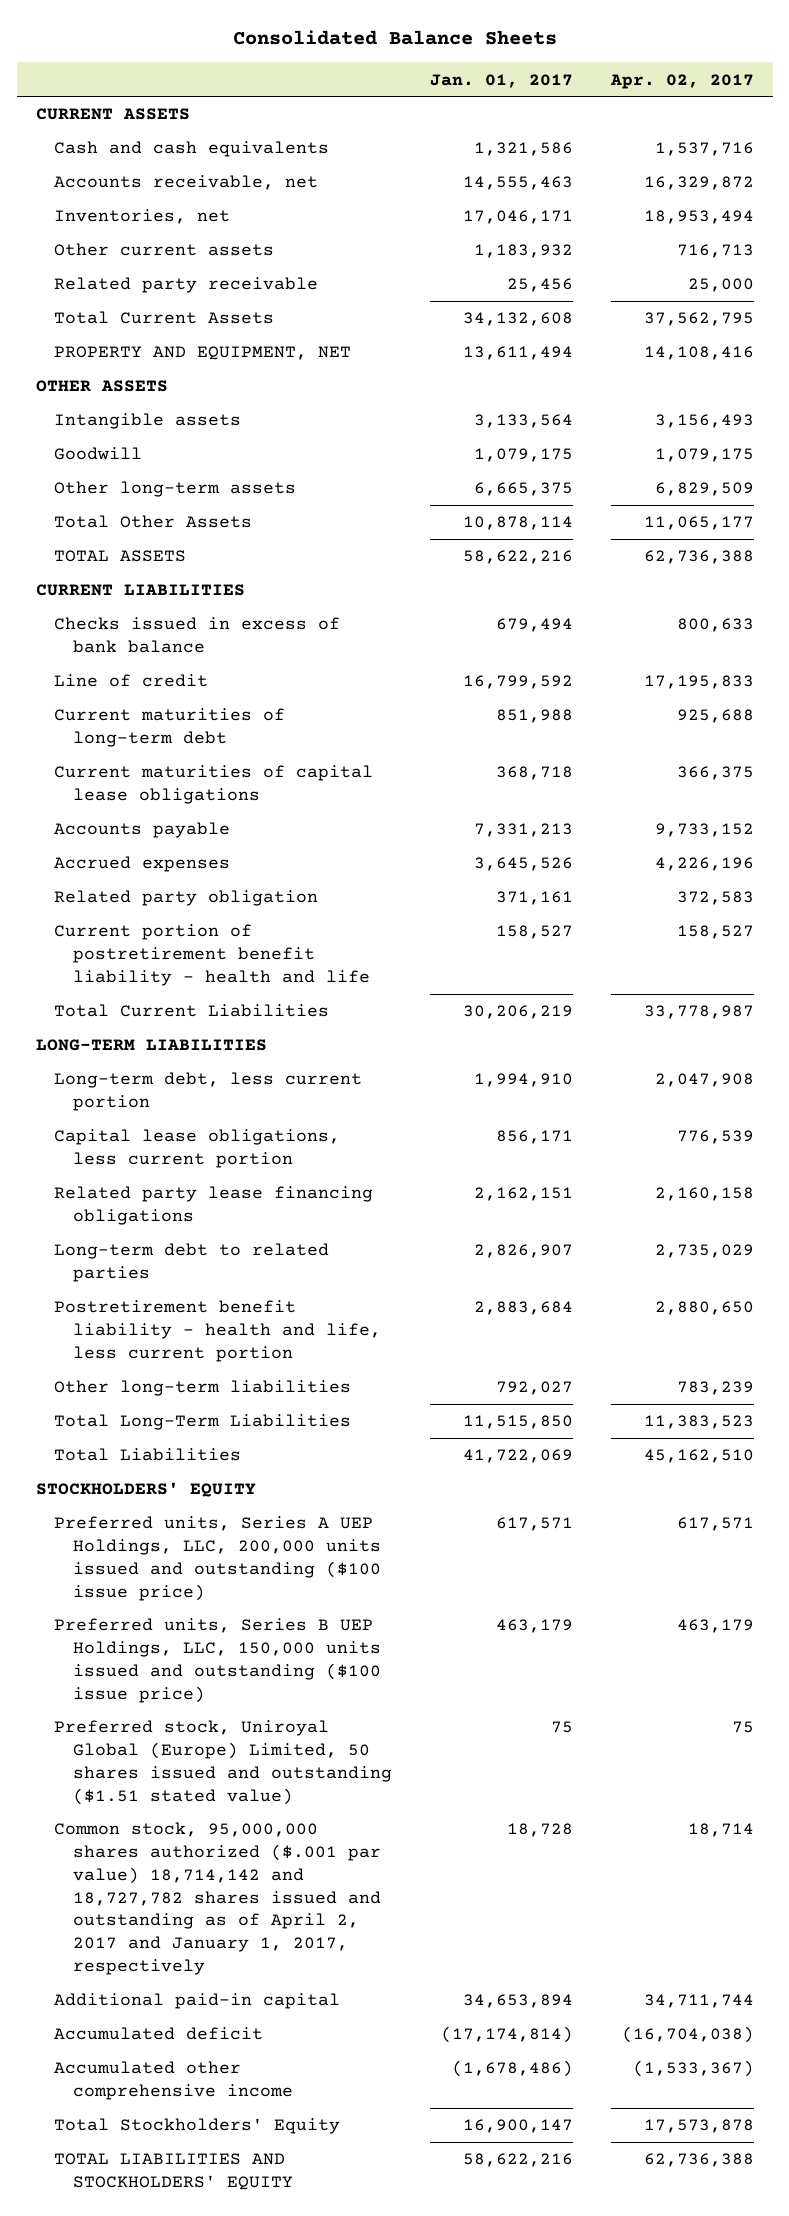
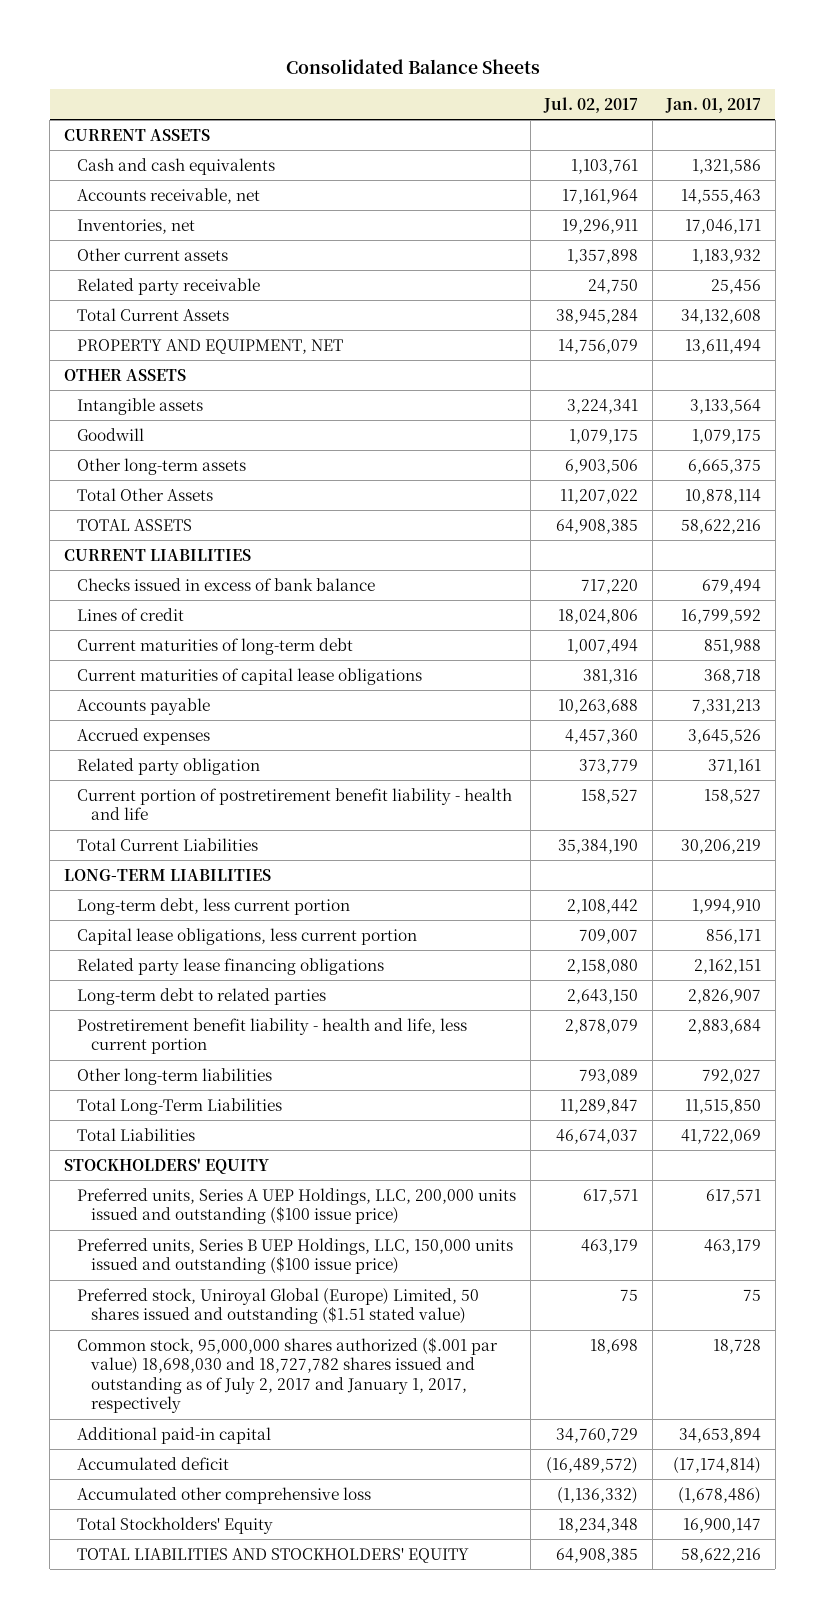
[609,73,754,89] Apr. 02, 2017 -> none
none -> [543,96,639,113] Jul. 02, 2017
[54,674,209,688] Line of credit -> [77,607,185,621] Lines of credit
[54,1822,381,1975] Common stock, 95,000,000 shares authorized ($.001 par value) 18,714,142 and 18,727,782 shares issued and outstanding as of April 2, 2017 and January 1, 2017, respectively -> [77,1336,499,1414] Common stock, 95,000,000 shares authorized ($.001 par value) 18,698,030 and 18,727,782 shares issued and outstanding as of July 2, 2017 and January 1, 2017, respectively
[54,2061,293,2101] Accumulated other comprehensive income -> [77,1486,372,1504] Accumulated other comprehensive loss

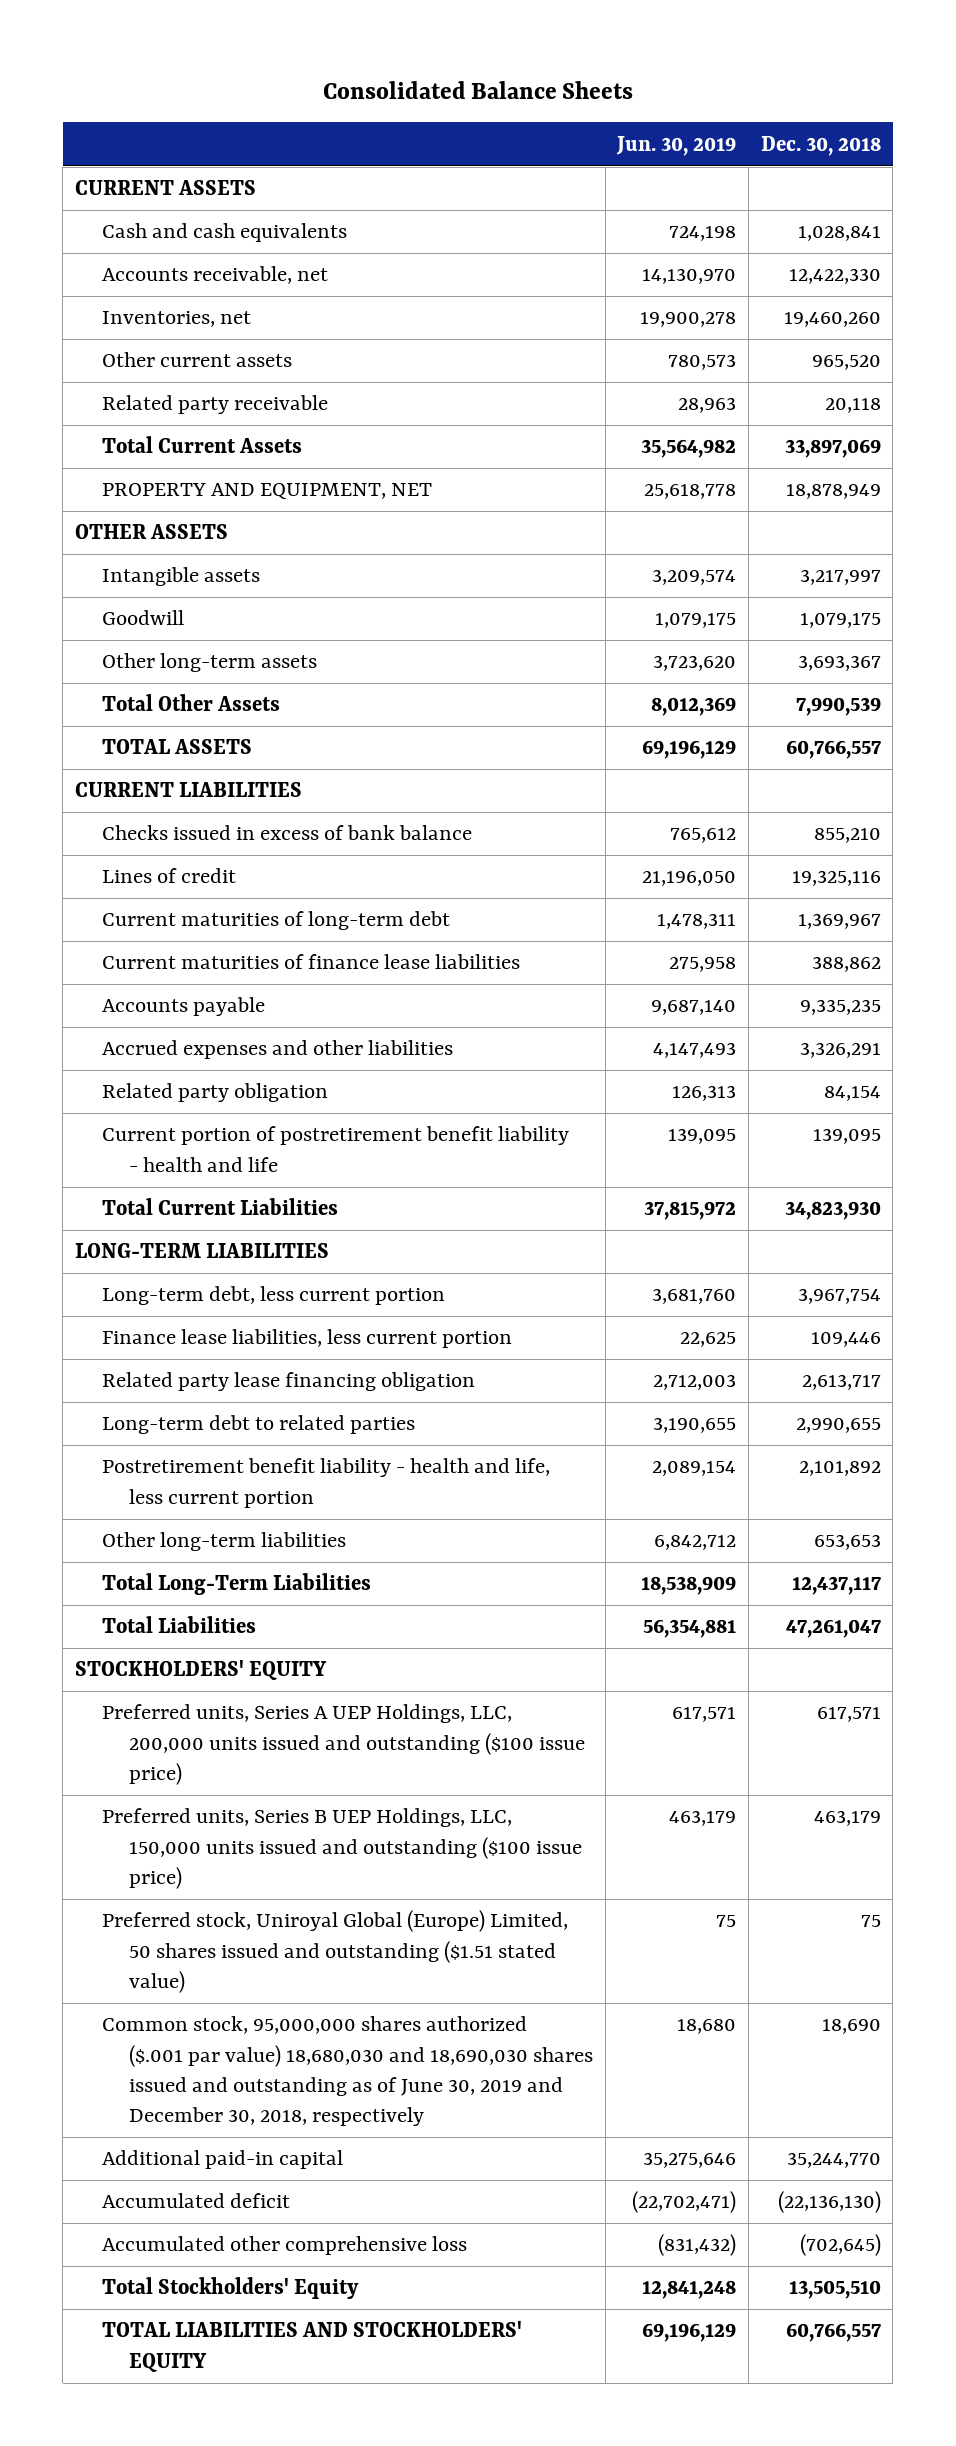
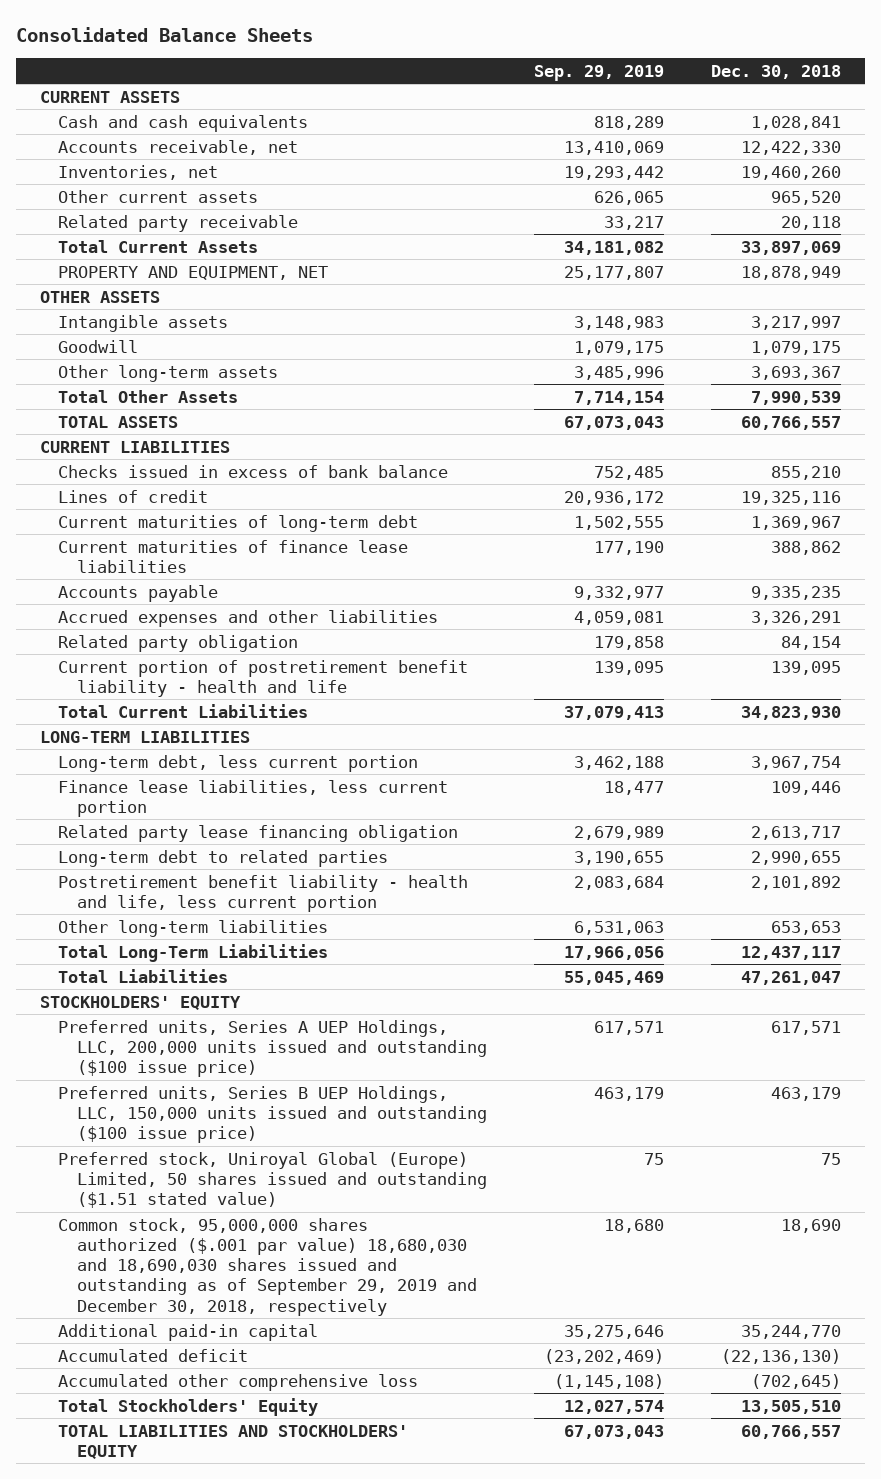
[616,135,737,156] Jun. 30, 2019 -> none
none -> [533,64,664,81] Sep. 29, 2019
[101,2016,593,2126] Common stock, 95,000,000 shares authorized ($.001 par value) 18,680,030 and 18,690,030 shares issued and outstanding as of June 30, 2019 and December 30, 2018, respectively -> [58,1217,477,1316] Common stock, 95,000,000 shares authorized ($.001 par value) 18,680,030 and 18,690,030 shares issued and outstanding as of September 29, 2019 and December 30, 2018, respectively

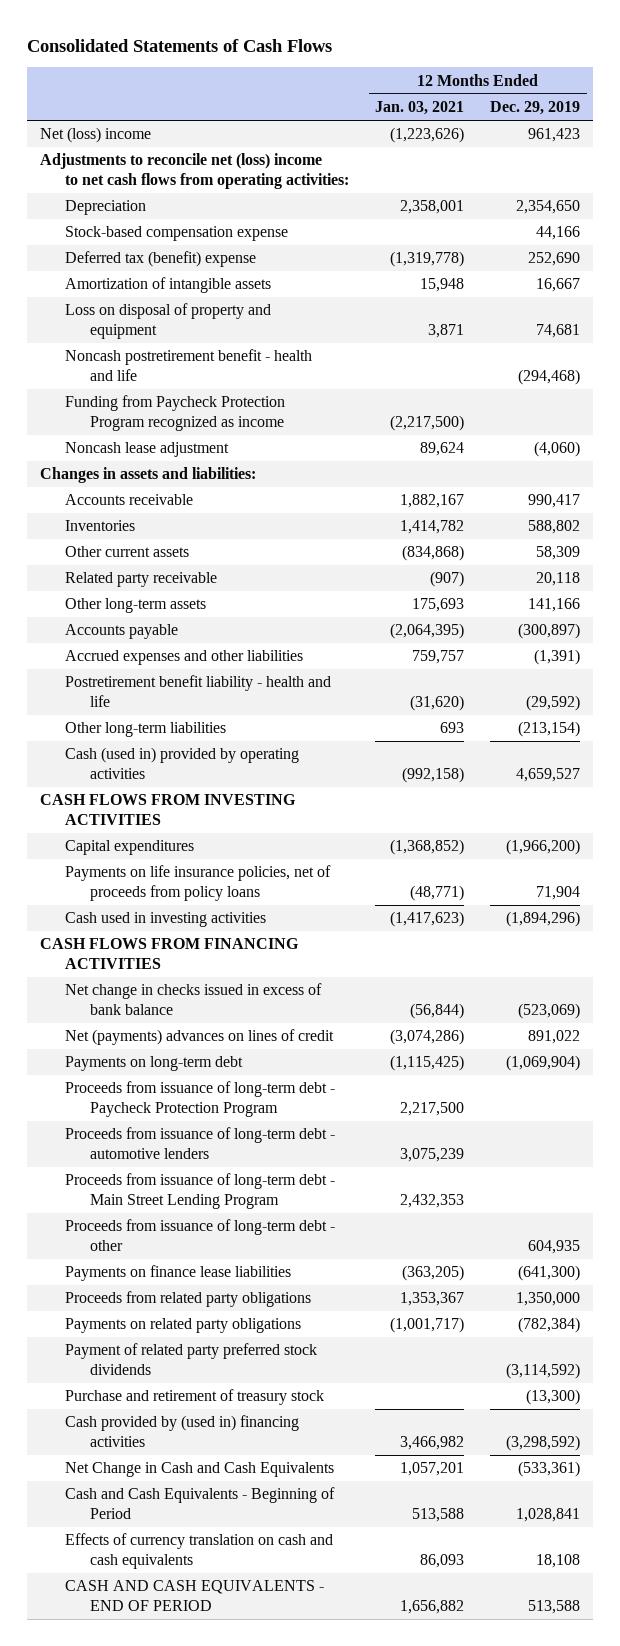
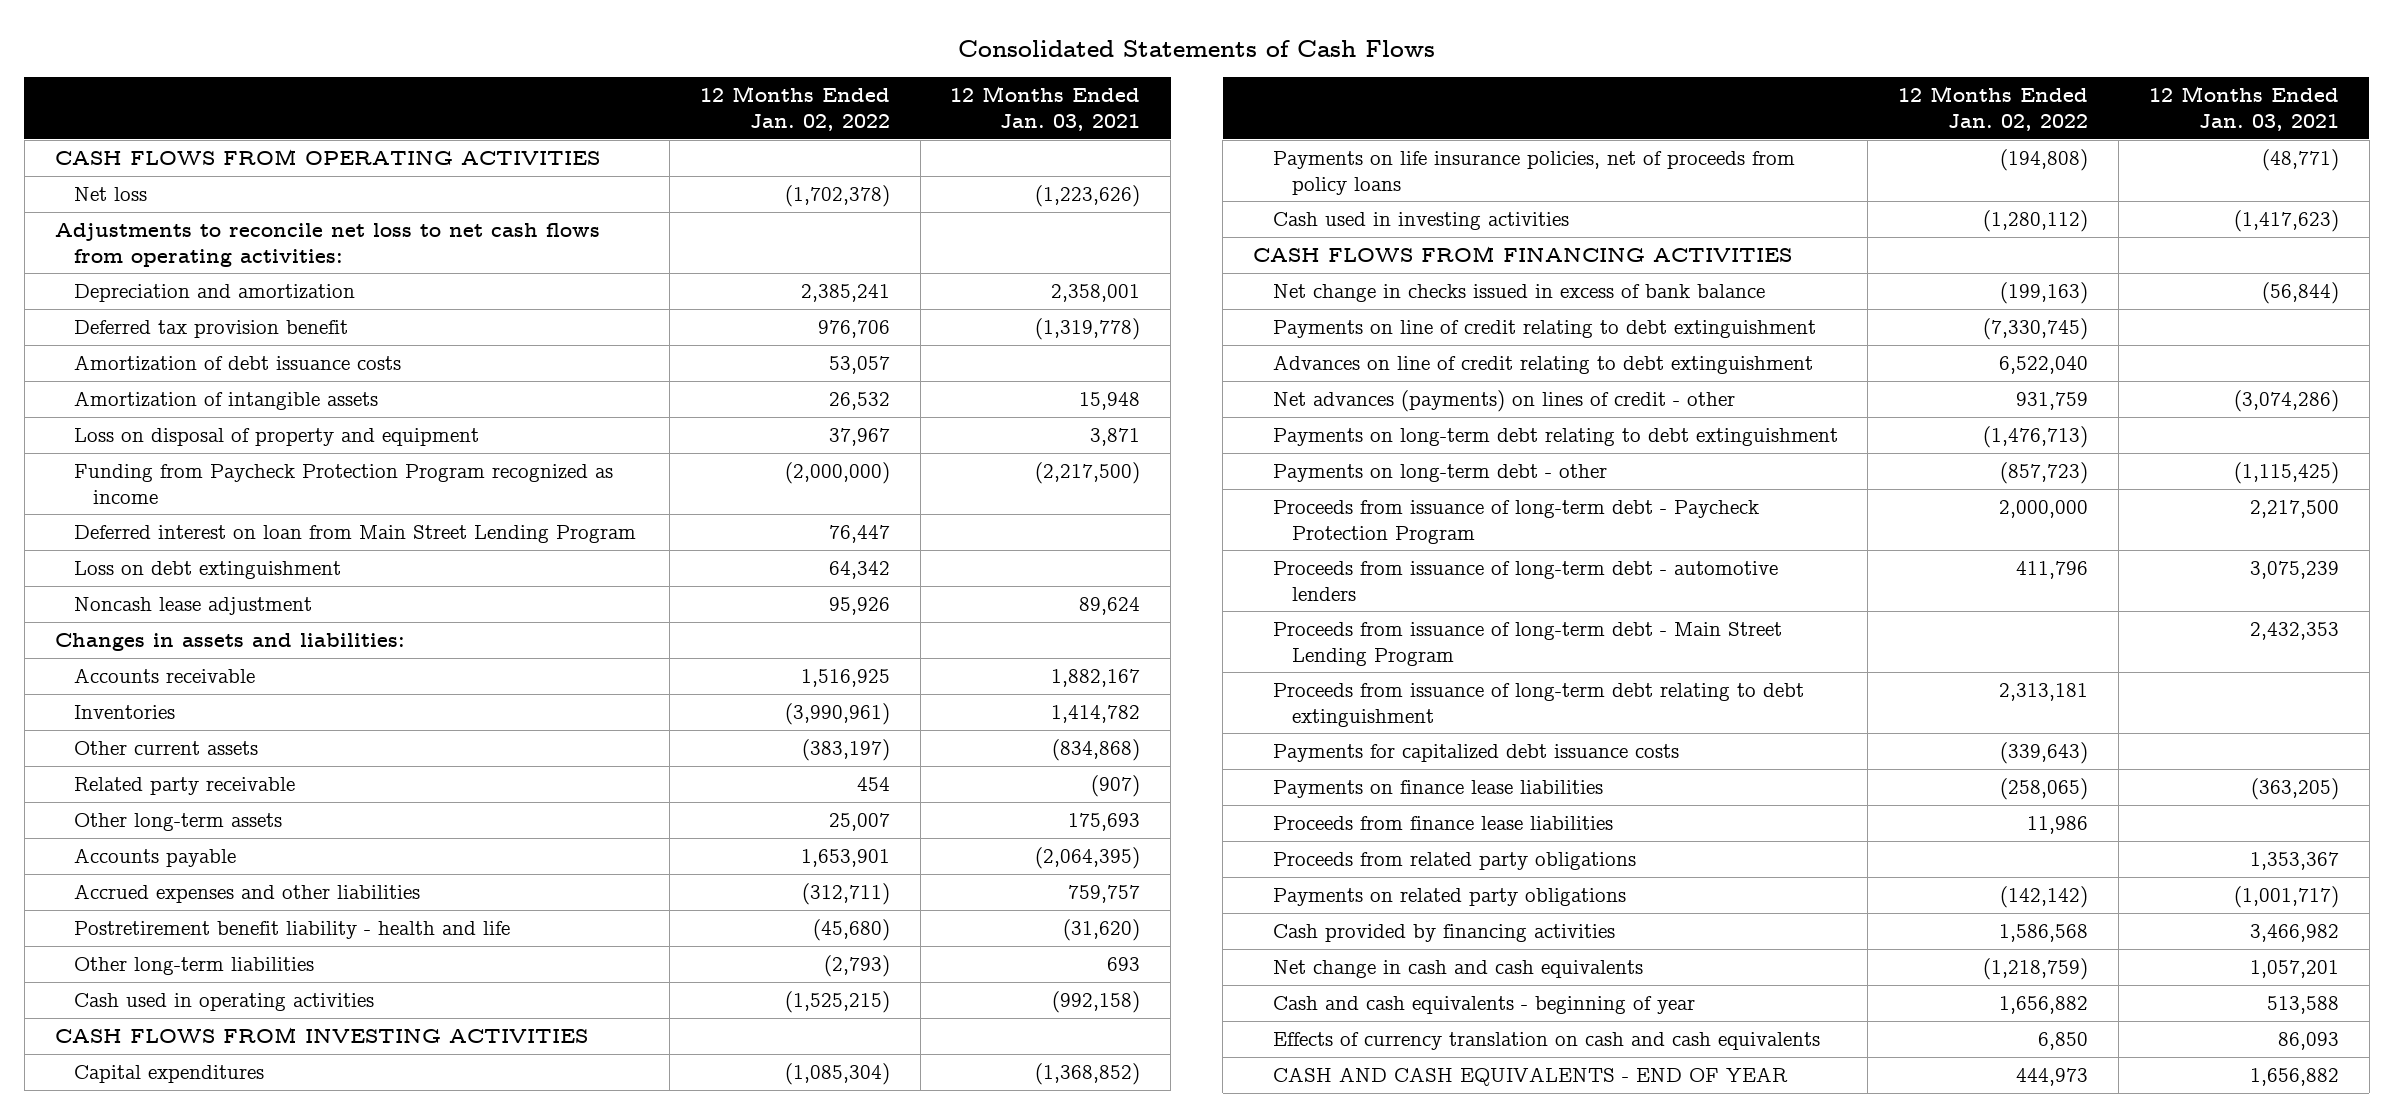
[490,101,581,116] Dec. 29, 2019 -> none
none -> [699,86,890,132] 12 Months Ended Jan. 02, 2022
[64,226,288,242] Stock-based compensation expense -> none
none -> [54,148,600,165] CASH FLOWS FROM OPERATING ACTIVITIES
[39,127,151,144] Net (loss) income -> [74,186,148,201] Net loss
[39,153,349,190] Adjustments to reconcile net (loss) income to net cash flows from operating activities: -> [54,222,600,267] Adjustments to reconcile net loss to net cash flows from operating activities:
[64,200,146,216] Depreciation -> [74,283,356,302] Depreciation and amortization
[64,251,256,268] Deferred tax (benefit) expense -> [74,319,349,338] Deferred tax provision benefit
none -> [74,354,402,371] Amortization of debt issuance costs
[64,349,312,382] Noncash postretirement benefit - health and life -> none
none -> [74,524,637,543] Deferred interest on loan from Main Street Lending Program
none -> [74,560,342,579] Loss on debt extinguishment
[64,747,299,780] Cash (used in) provided by operating activities -> [74,992,375,1011] Cash used in operating activities
none -> [1272,319,1816,338] Payments on line of credit relating to debt extinguishment
none -> [1272,354,1813,374] Advances on line of credit relating to debt extinguishment
[64,1029,334,1046] Net (payments) advances on lines of credit -> [1272,389,1735,412] Net advances (payments) on lines of credit - other
none -> [1272,427,1838,446] Payments on long-term debt relating to debt extinguishment
[64,1056,243,1072] Payments on long-term debt -> [1272,463,1607,482] Payments on long-term debt - other
[64,1219,335,1252] Proceeds from issuance of long-term debt - other -> [1272,682,1804,727] Proceeds from issuance of long-term debt relating to debt extinguishment
none -> [1272,743,1679,762] Payments for capitalized debt issuance costs
none -> [1272,815,1613,830] Proceeds from finance lease liabilities
[64,1343,317,1376] Payment of related party preferred stock dividends -> none
[64,1389,324,1406] Purchase and retirement of treasury stock -> none
[64,1415,299,1448] Cash provided by (used in) financing activities -> [1272,923,1615,942] Cash provided by financing activities
[64,1462,334,1478] Net Change in Cash and Cash Equivalents -> [1272,959,1643,978] Net change in cash and cash equivalents
[64,1487,335,1520] Cash and Cash Equivalents - Beginning of Period -> [1272,995,1695,1014] Cash and cash equivalents - beginning of year
[64,1580,324,1612] CASH AND CASH EQUIVALENTS - END OF PERIOD -> [1272,1066,1788,1086] CASH AND CASH EQUIVALENTS - END OF YEAR

